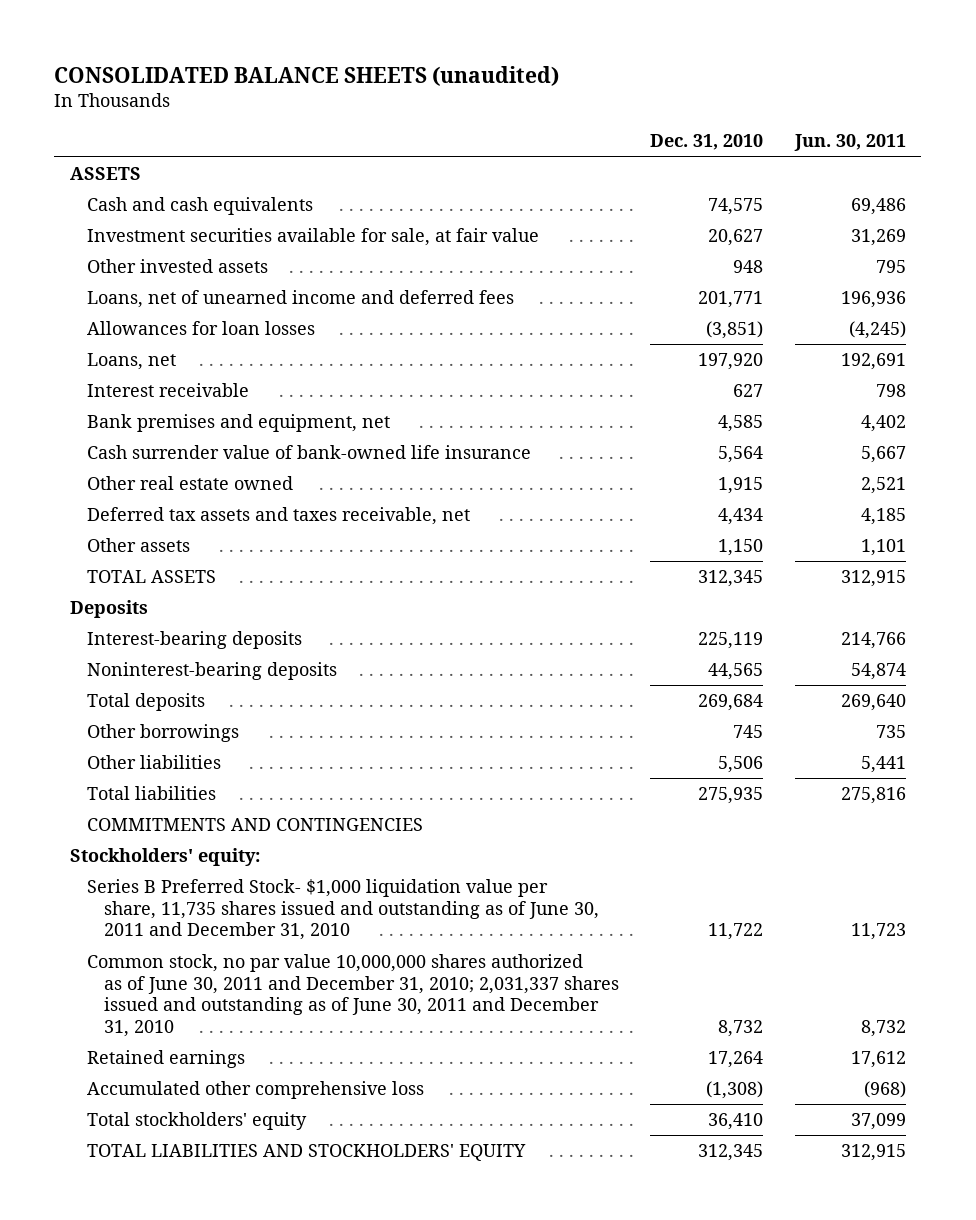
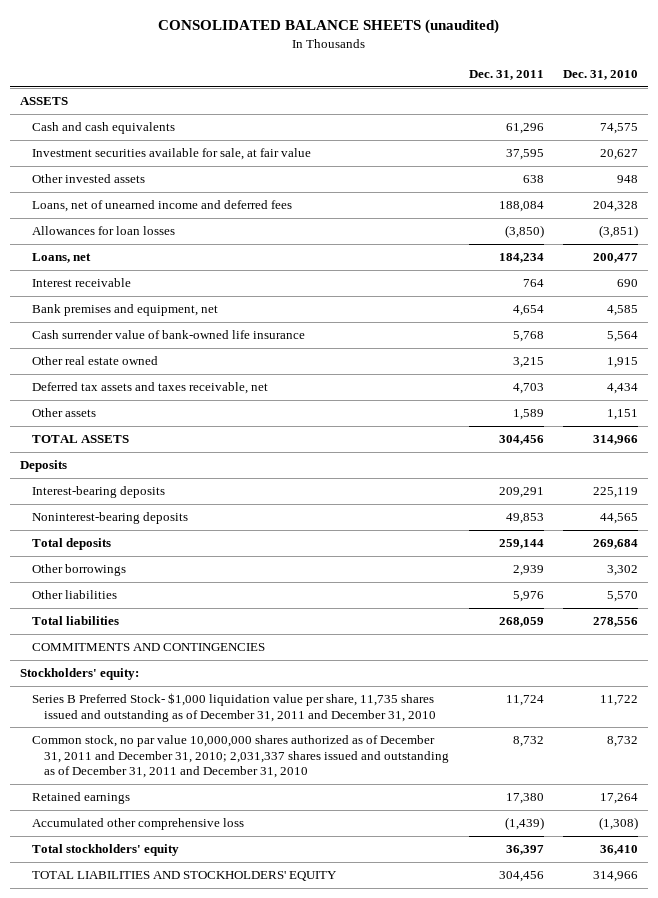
[793,134,906,152] Jun. 30, 2011 -> none
none -> [468,70,544,81] Dec. 31, 2011
[698,291,764,309] 201,771 -> [592,201,638,213] 204,328
[698,353,764,371] 197,920 -> [592,253,638,264] 200,477
[733,384,764,398] 627 -> [616,279,638,288] 690
[718,539,764,557] 1,150 -> [606,409,638,421] 1,151
[698,570,764,588] 312,345 -> [592,435,638,446] 314,966
[733,725,764,739] 745 -> [606,565,638,577] 3,302
[718,756,764,774] 5,506 -> [606,591,638,603] 5,570
[698,787,764,805] 275,935 -> [592,617,638,628] 278,556
[86,879,599,941] Series B Preferred Stock- $1,000 liquidation value per share, 11,735 shares issued and outstanding as of June 30, 2011 and December 31, 2010 -> [32,693,437,722] Series B Preferred Stock- $1,000 liquidation value per share, 11,735 shares issued and outstanding as of December 31, 2011 and December 31, 2010
[86,954,619,1037] Common stock, no par value 10,000,000 shares authorized as of June 30, 2011 and December 31, 2010; 2,031,337 shares issued and outstanding as of June 30, 2011 and December 31, 2010 -> [32,735,450,779] Common stock, no par value 10,000,000 shares authorized as of December 31, 2011 and December 31, 2010; 2,031,337 shares issued and outstanding as of December 31, 2011 and December 31, 2010
[698,1144,764,1162] 312,345 -> [592,871,638,883] 314,966

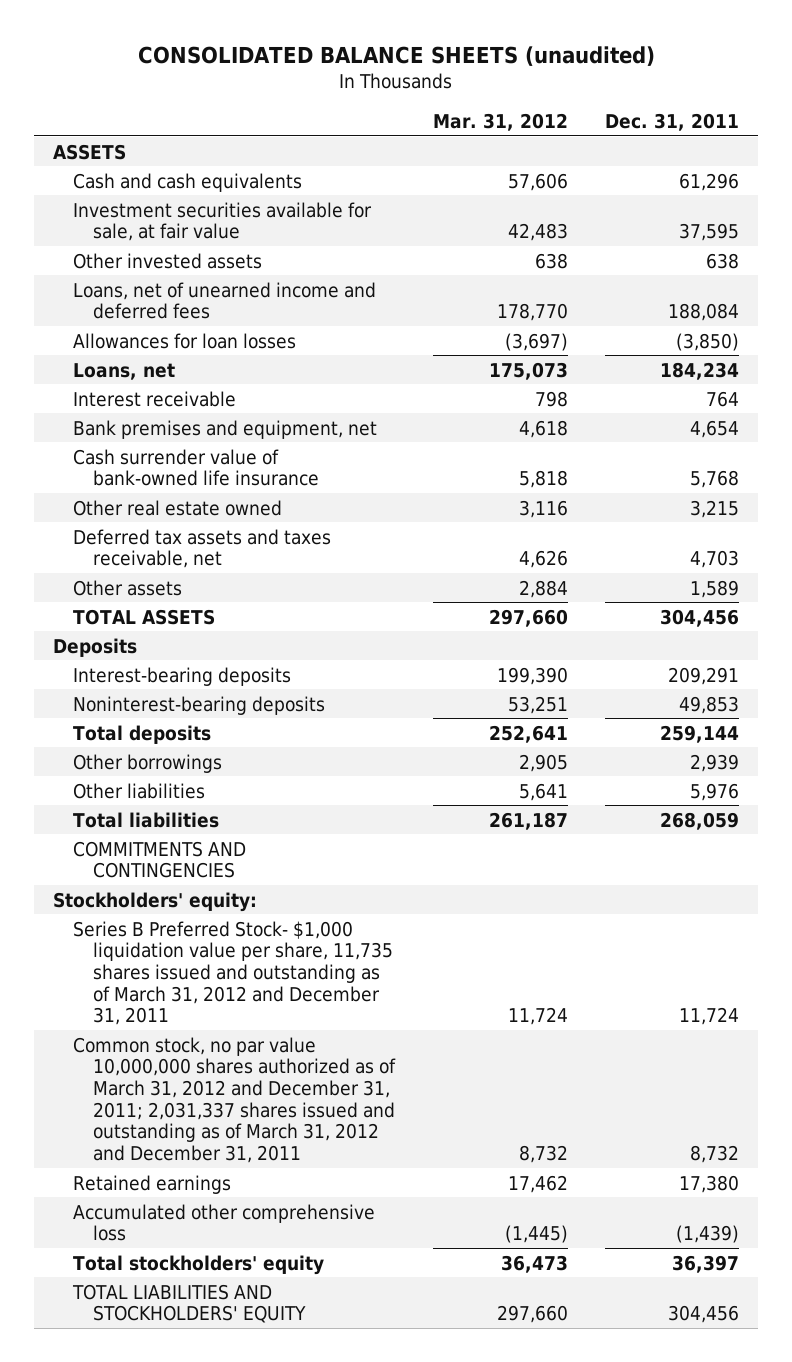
[562,70,638,81] Dec. 31, 2010 -> none
none -> [432,112,568,131] Mar. 31, 2012
[32,693,437,722] Series B Preferred Stock- $1,000 liquidation value per share, 11,735 shares issued and outstanding as of December 31, 2011 and December 31, 2010 -> [72,920,394,1026] Series B Preferred Stock- $1,000 liquidation value per share, 11,735 shares issued and outstanding as of March 31, 2012 and December 31, 2011
[32,735,450,779] Common stock, no par value 10,000,000 shares authorized as of December 31, 2011 and December 31, 2010; 2,031,337 shares issued and outstanding as of December 31, 2011 and December 31, 2010 -> [72,1036,397,1163] Common stock, no par value 10,000,000 shares authorized as of March 31, 2012 and December 31, 2011; 2,031,337 shares issued and outstanding as of March 31, 2012 and December 31, 2011

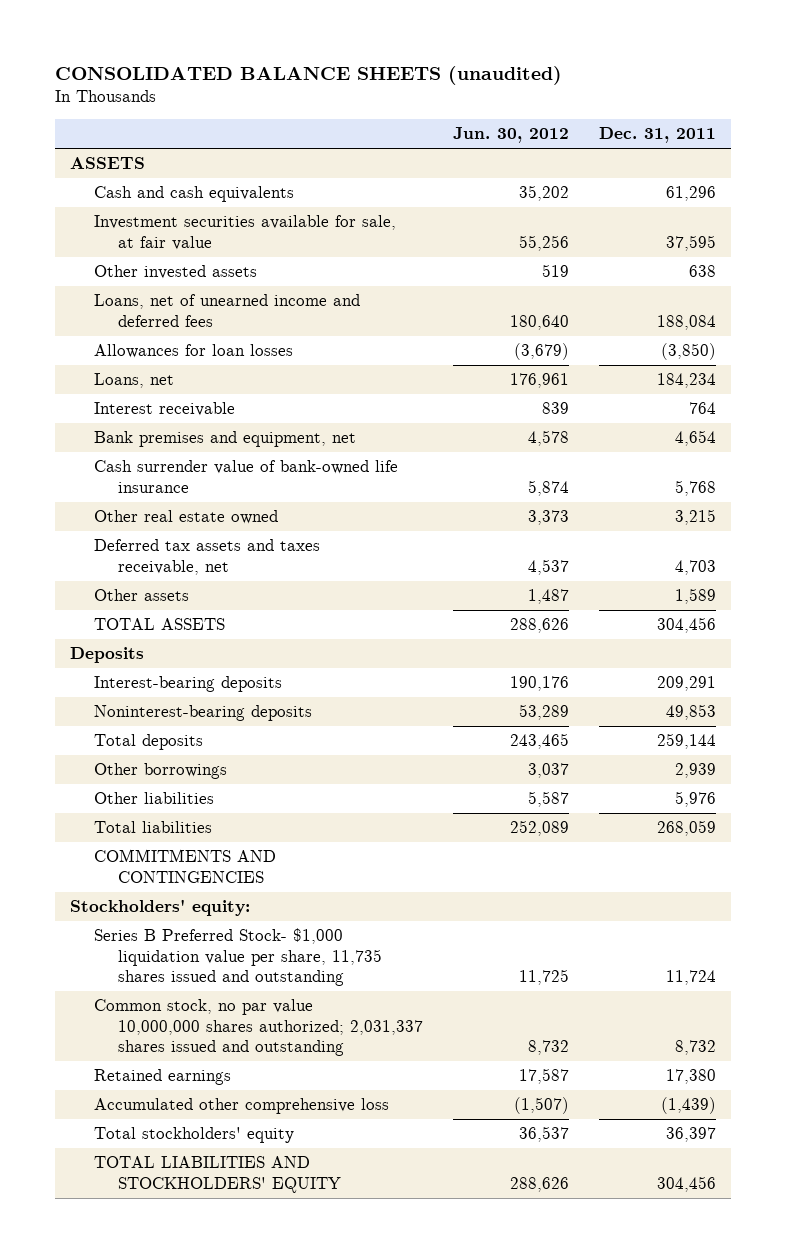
[432,112,568,131] Mar. 31, 2012 -> none
none -> [452,127,569,144] Jun. 30, 2012
[72,920,394,1026] Series B Preferred Stock- $1,000 liquidation value per share, 11,735 shares issued and outstanding as of March 31, 2012 and December 31, 2011 -> [93,928,382,986] Series B Preferred Stock- $1,000 liquidation value per share, 11,735 shares issued and outstanding
[72,1036,397,1163] Common stock, no par value 10,000,000 shares authorized as of March 31, 2012 and December 31, 2011; 2,031,337 shares issued and outstanding as of March 31, 2012 and December 31, 2011 -> [93,999,423,1056] Common stock, no par value 10,000,000 shares authorized; 2,031,337 shares issued and outstanding

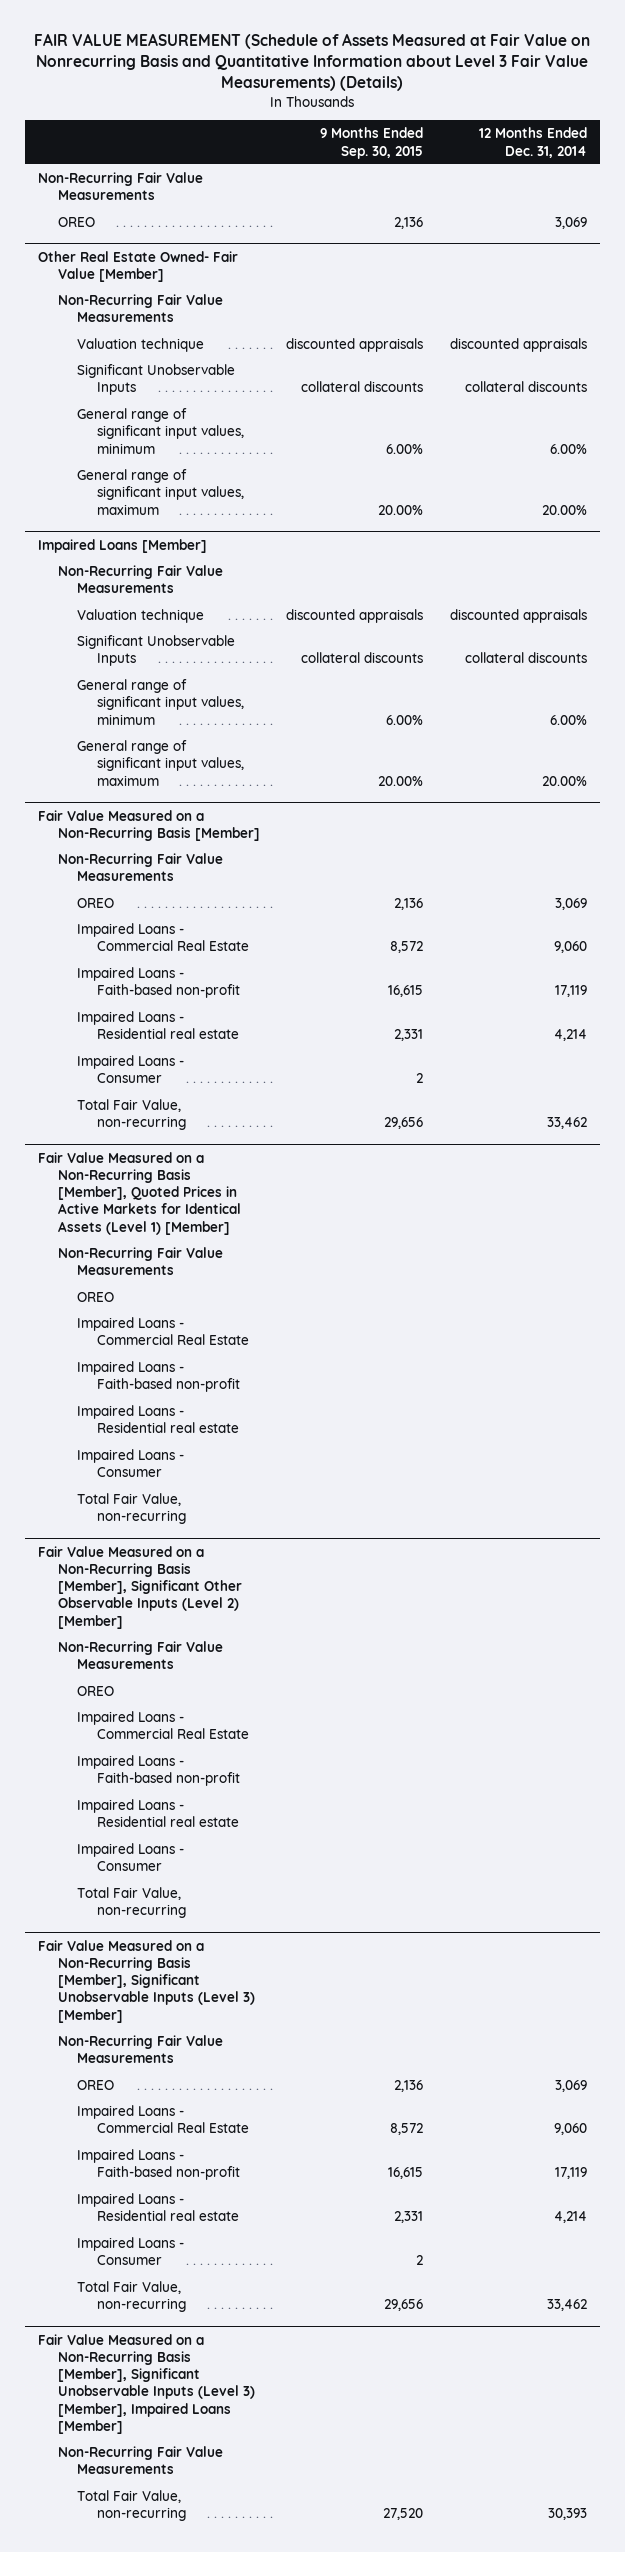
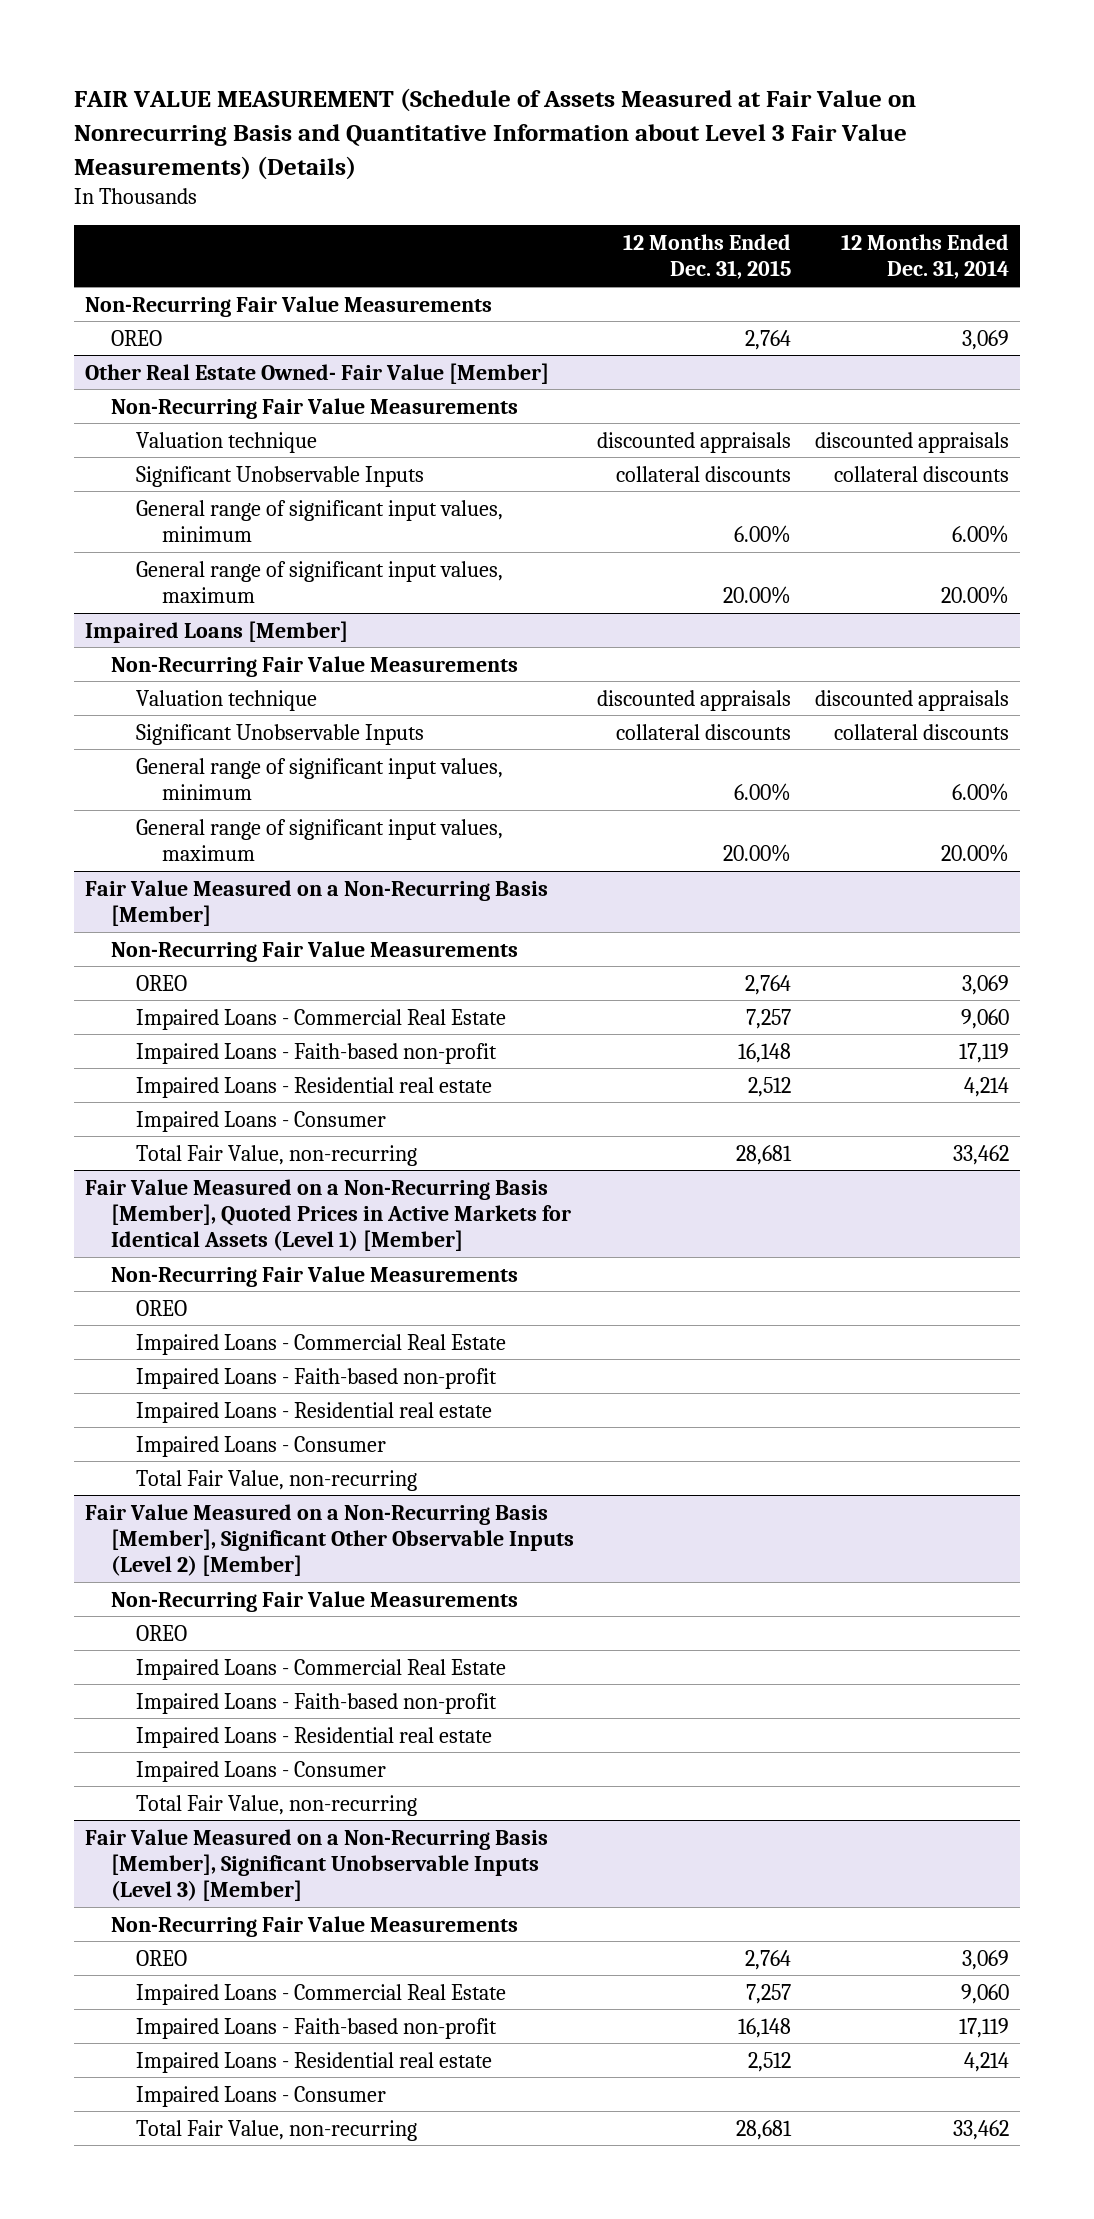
[320,127,424,159] 9 Months Ended Sep. 30, 2015 -> none
none -> [623,234,792,280] 12 Months Ended Dec. 31, 2015
[37,2333,255,2434] Fair Value Measured on a Non-Recurring Basis [Member], Significant Unobservable Inputs (Level 3) [Member], Impaired Loans [Member] -> none
[57,2446,223,2475] Non-Recurring Fair Value Measurements -> none
[77,2490,187,2522] Total Fair Value, non-recurring -> none

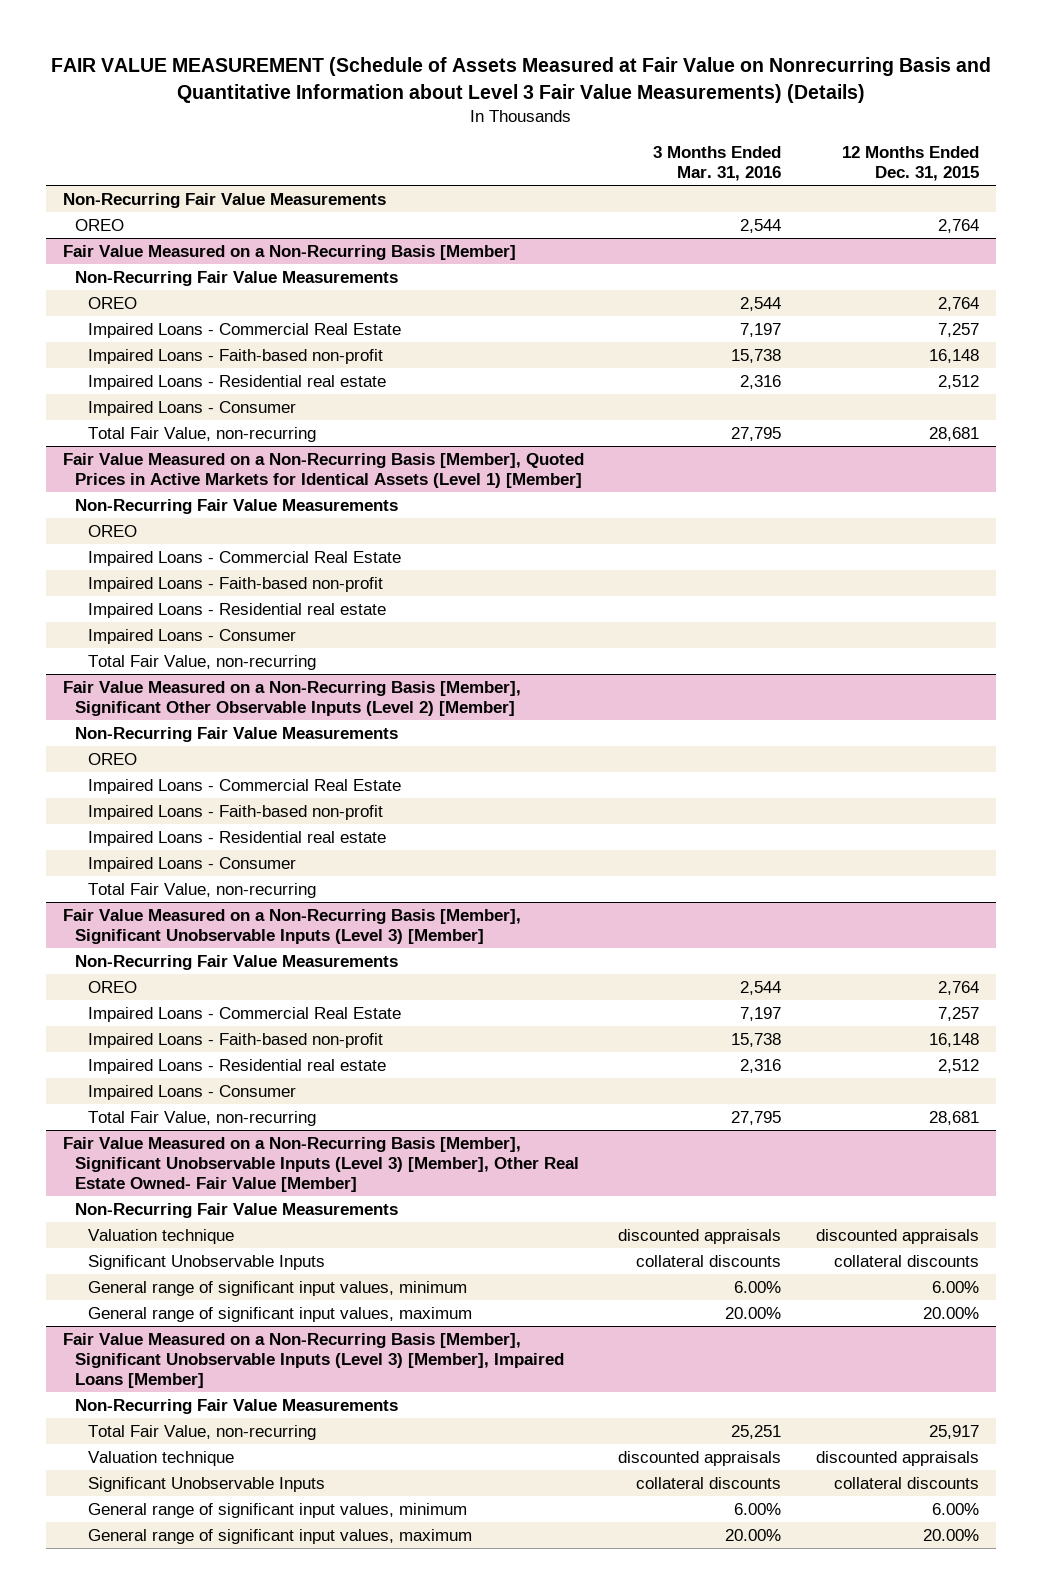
[840,234,1009,280] 12 Months Ended Dec. 31, 2014 -> none
none -> [653,146,782,182] 3 Months Ended Mar. 31, 2016
[85,362,550,384] Other Real Estate Owned- Fair Value [Member] -> none
[110,397,518,419] Non-Recurring Fair Value Measurements -> none
[136,431,318,453] Valuation technique -> none
[136,465,425,487] Significant Unobservable Inputs -> none
[136,499,504,542] General range of significant input values, minimum -> none
[136,560,504,603] General range of significant input values, maximum -> none
[85,620,349,643] Impaired Loans [Member] -> none
[110,655,518,677] Non-Recurring Fair Value Measurements -> none
[136,689,318,711] Valuation technique -> none
[136,723,425,745] Significant Unobservable Inputs -> none
[136,757,504,800] General range of significant input values, minimum -> none
[136,818,504,861] General range of significant input values, maximum -> none
none -> [63,1136,580,1193] Fair Value Measured on a Non-Recurring Basis [Member], Significant Unobservable Inputs (Level 3) [Member], Other Real Estate Owned- Fair Value [Member]
none -> [75,1202,399,1218] Non-Recurring Fair Value Measurements
none -> [87,1228,234,1244] Valuation technique
none -> [87,1254,325,1270] Significant Unobservable Inputs
none -> [87,1280,467,1296] General range of significant input values, minimum
none -> [87,1306,472,1322] General range of significant input values, maximum
none -> [63,1332,565,1389] Fair Value Measured on a Non-Recurring Basis [Member], Significant Unobservable Inputs (Level 3) [Member], Impaired Loans [Member]
none -> [75,1398,399,1414] Non-Recurring Fair Value Measurements
none -> [87,1424,316,1440] Total Fair Value, non-recurring
none -> [87,1450,234,1466] Valuation technique
none -> [87,1476,325,1492] Significant Unobservable Inputs
none -> [87,1502,467,1518] General range of significant input values, minimum
none -> [87,1528,472,1544] General range of significant input values, maximum

